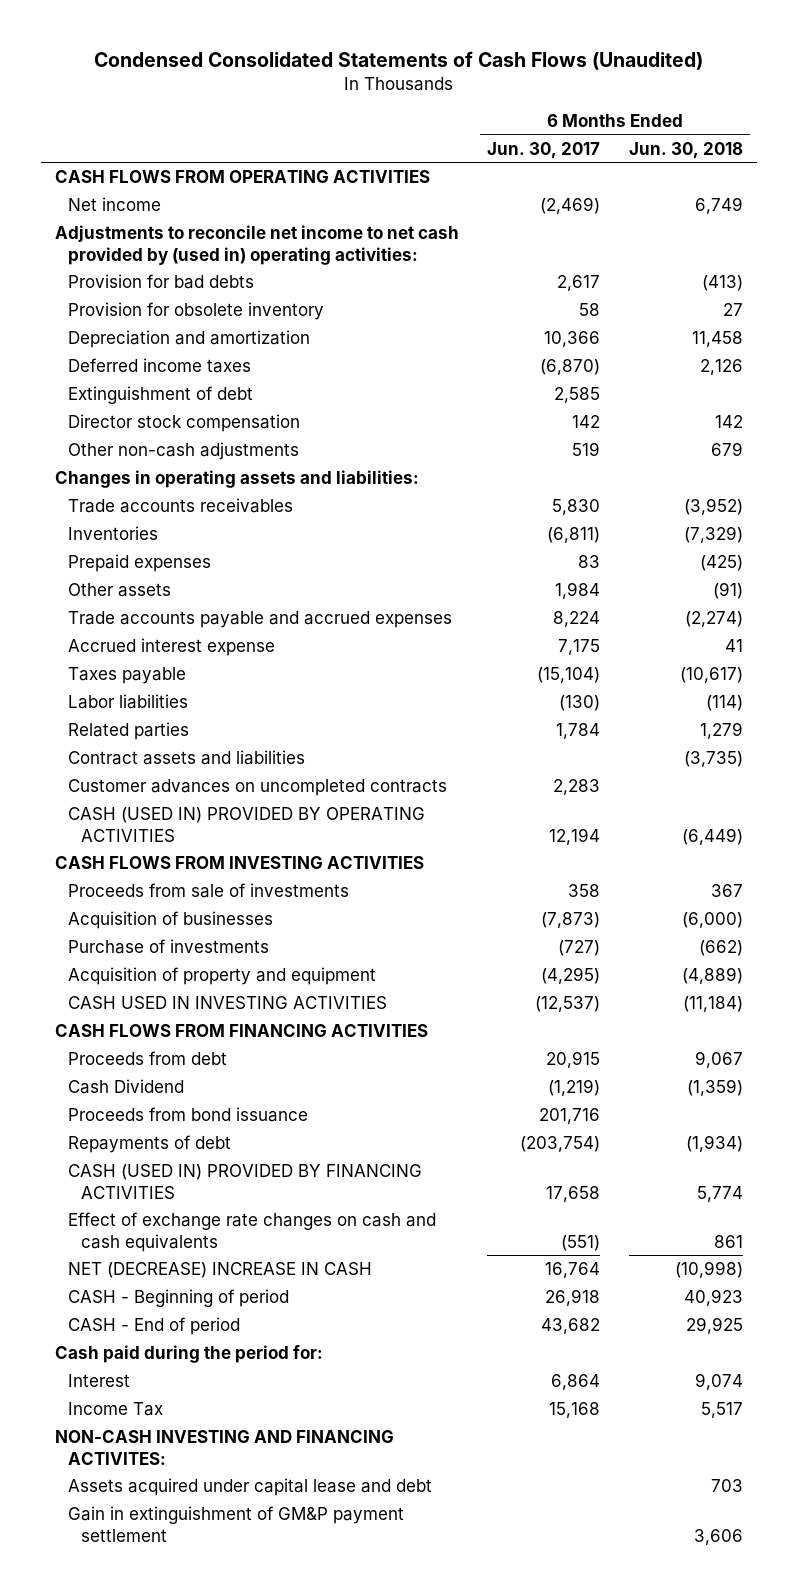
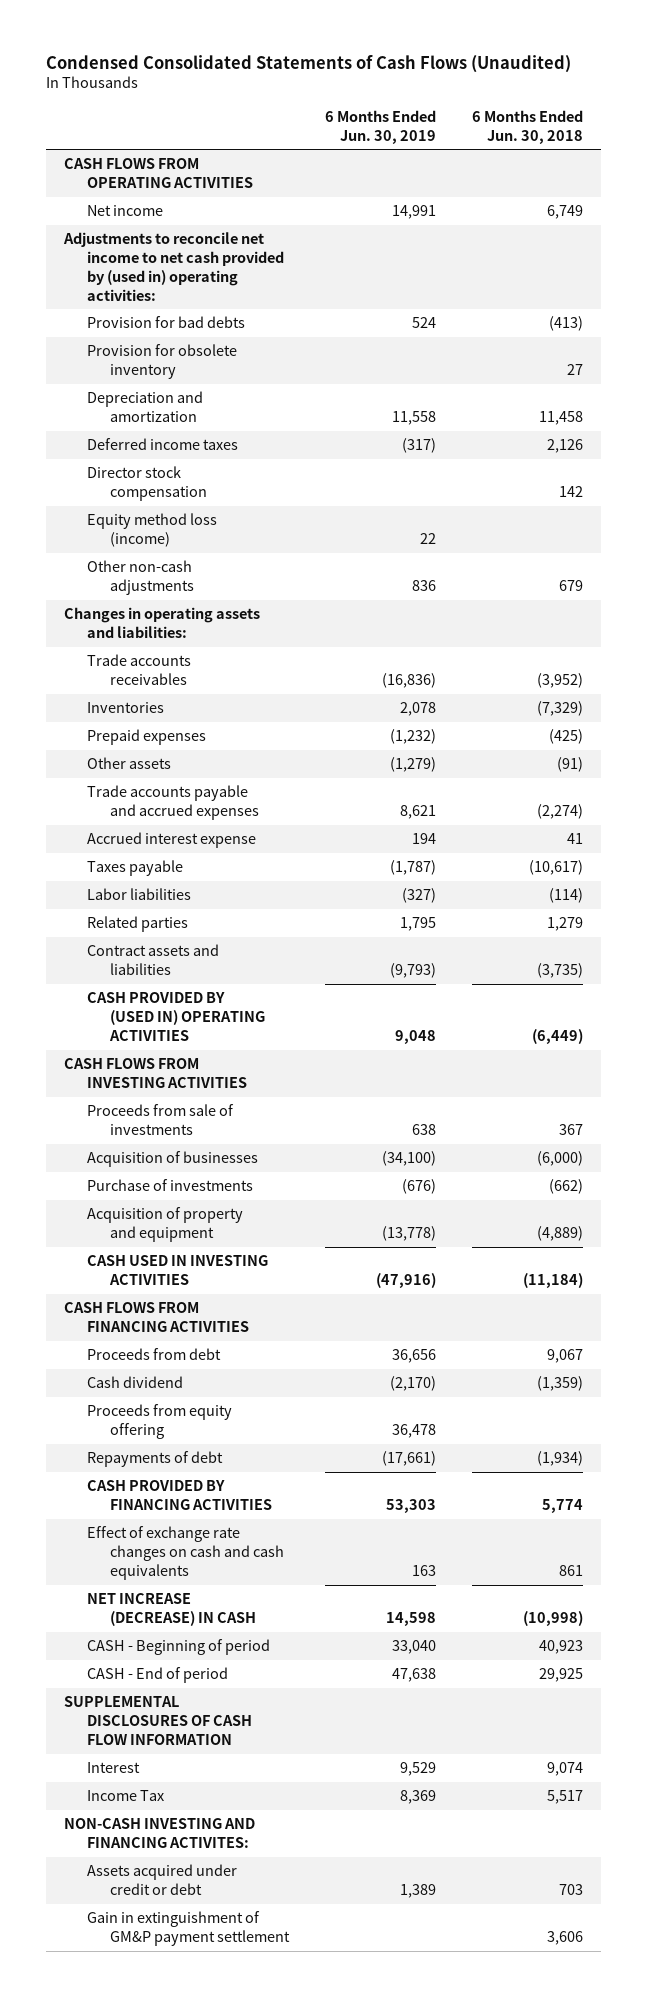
[487,141,601,159] Jun. 30, 2017 -> none
none -> [325,110,437,144] 6 Months Ended Jun. 30, 2019
[67,386,253,405] Extinguishment of debt -> none
none -> [87,513,218,548] Equity method loss (income)
[67,779,447,797] Customer advances on uncompleted contracts -> none
[67,807,425,842] CASH (USED IN) PROVIDED BY OPERATING ACTIVITIES -> [87,992,266,1041] CASH PROVIDED BY (USED IN) OPERATING ACTIVITIES
[67,1107,308,1123] Proceeds from bond issuance -> none
[67,1079,184,1095] Cash Dividend -> [87,1376,184,1389] Cash dividend
none -> [87,1404,233,1440] Proceeds from equity offering
[67,1164,422,1199] CASH (USED IN) PROVIDED BY FINANCING ACTIVITIES -> [87,1480,273,1511] CASH PROVIDED BY FINANCING ACTIVITIES
[67,1262,372,1279] NET (DECREASE) INCREASE IN CASH -> [87,1593,257,1627] NET INCREASE (DECREASE) IN CASH
[54,1345,323,1364] Cash paid during the period for: -> none
none -> [64,1696,253,1745] SUPPLEMENTAL DISCLOSURES OF CASH FLOW INFORMATION
[67,1478,432,1497] Assets acquired under capital lease and debt -> none
none -> [87,1864,238,1896] Assets acquired under credit or debt

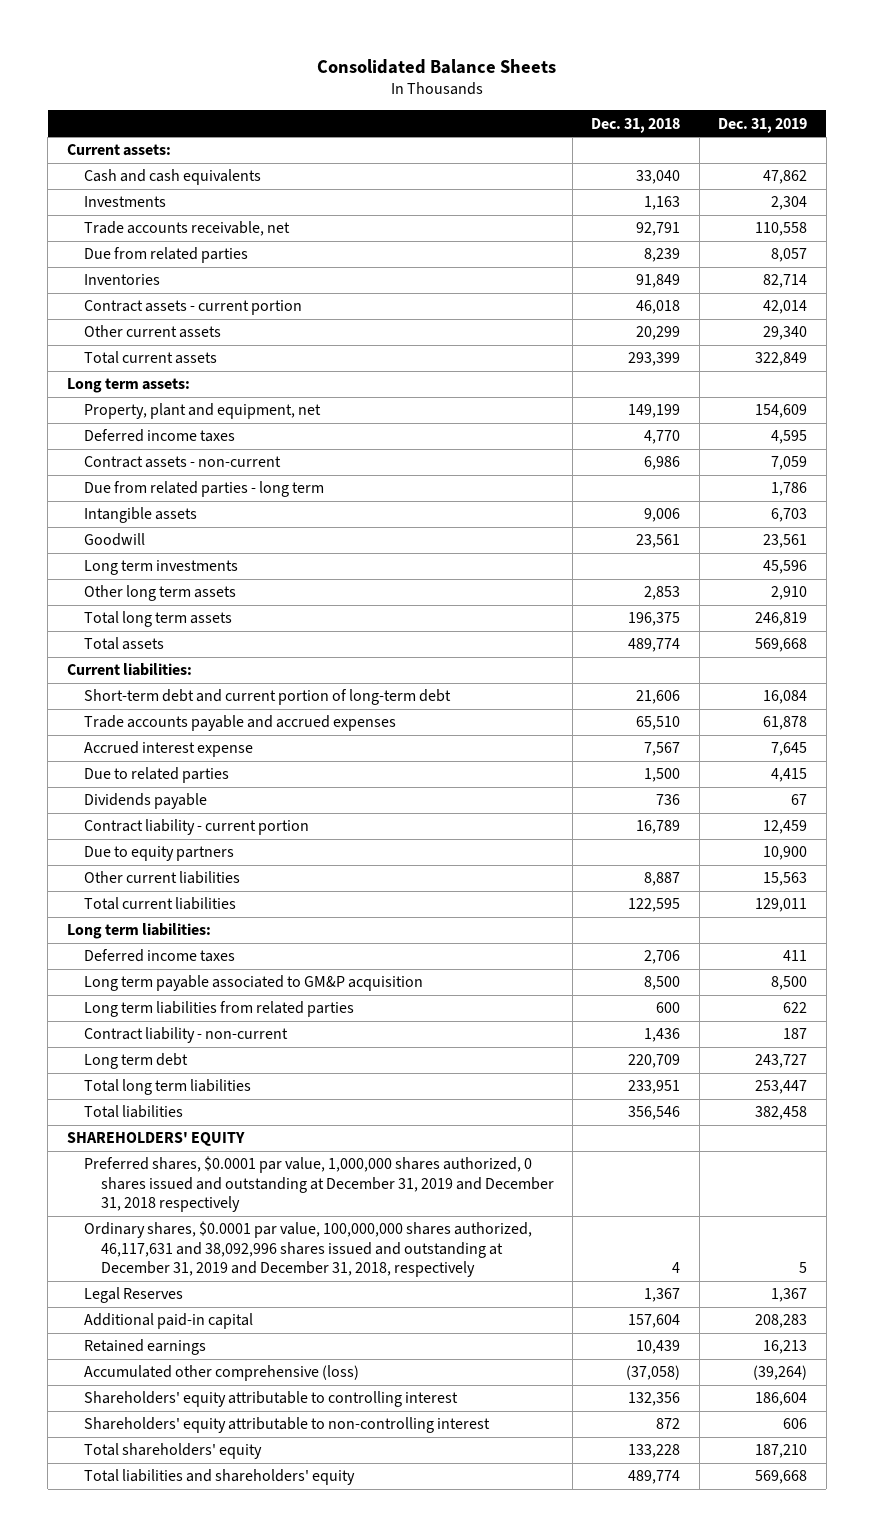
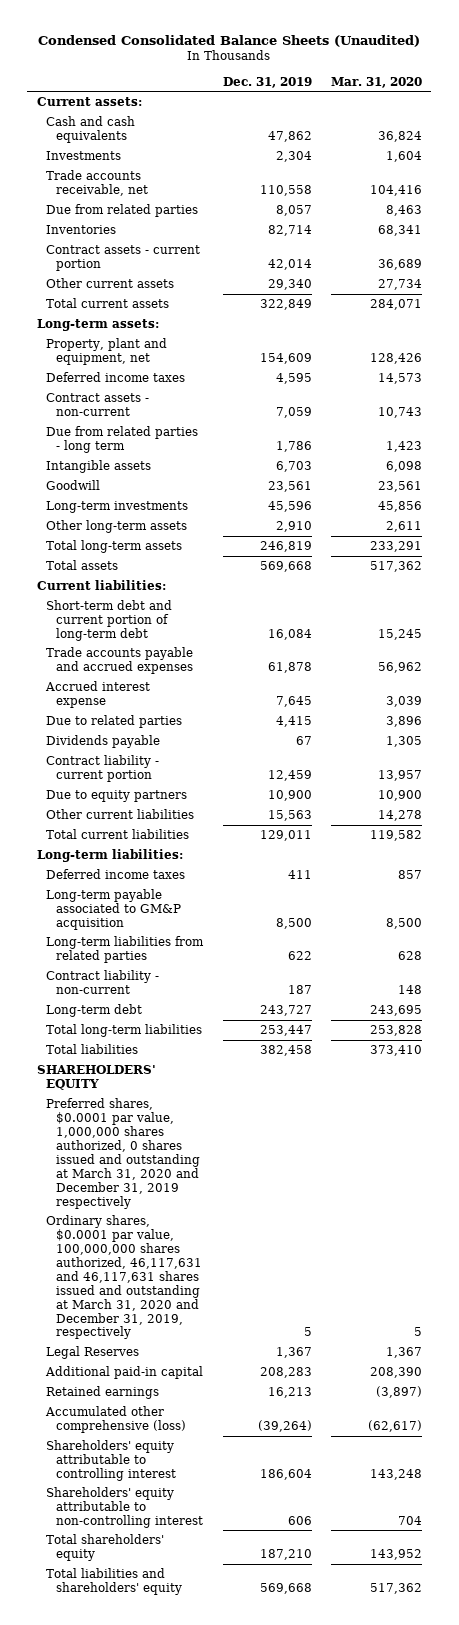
[317,58,557,74] Consolidated Balance Sheets -> [38,35,421,48] Condensed Consolidated Balance Sheets (Unaudited)
[591,117,681,133] Dec. 31, 2018 -> none
none -> [330,76,422,88] Mar. 31, 2020
[66,378,190,394] Long term assets: -> [37,318,160,331] Long-term assets:
[83,560,238,576] Long term investments -> [46,500,189,513] Long-term investments
[83,585,236,602] Other long term assets -> [46,519,188,533] Other long-term assets
[83,611,232,628] Total long term assets -> [46,539,183,553] Total long-term assets
[66,923,211,940] Long term liabilities: -> [37,848,184,862] Long-term liabilities:
[83,975,423,992] Long term payable associated to GM&P acquisition -> [46,888,181,930] Long-term payable associated to GM&P acquisition
[83,1001,354,1018] Long term liabilities from related parties -> [46,935,205,963] Long-term liabilities from related parties
[83,1053,188,1070] Long term debt -> [46,1003,143,1017] Long-term debt
[83,1079,251,1096] Total long term liabilities -> [46,1023,203,1037] Total long-term liabilities
[83,1156,554,1213] Preferred shares, $0.0001 par value, 1,000,000 shares authorized, 0 shares issued and outstanding at December 31, 2019 and December 31, 2018 respectively -> [46,1097,200,1209] Preferred shares, $0.0001 par value, 1,000,000 shares authorized, 0 shares issued and outstanding at March 31, 2020 and December 31, 2019 respectively
[83,1221,532,1278] Ordinary shares, $0.0001 par value, 100,000,000 shares authorized, 46,117,631 and 38,092,996 shares issued and outstanding at December 31, 2019 and December 31, 2018, respectively -> [46,1214,202,1340] Ordinary shares, $0.0001 par value, 100,000,000 shares authorized, 46,117,631 and 46,117,631 shares issued and outstanding at March 31, 2020 and December 31, 2019, respectively

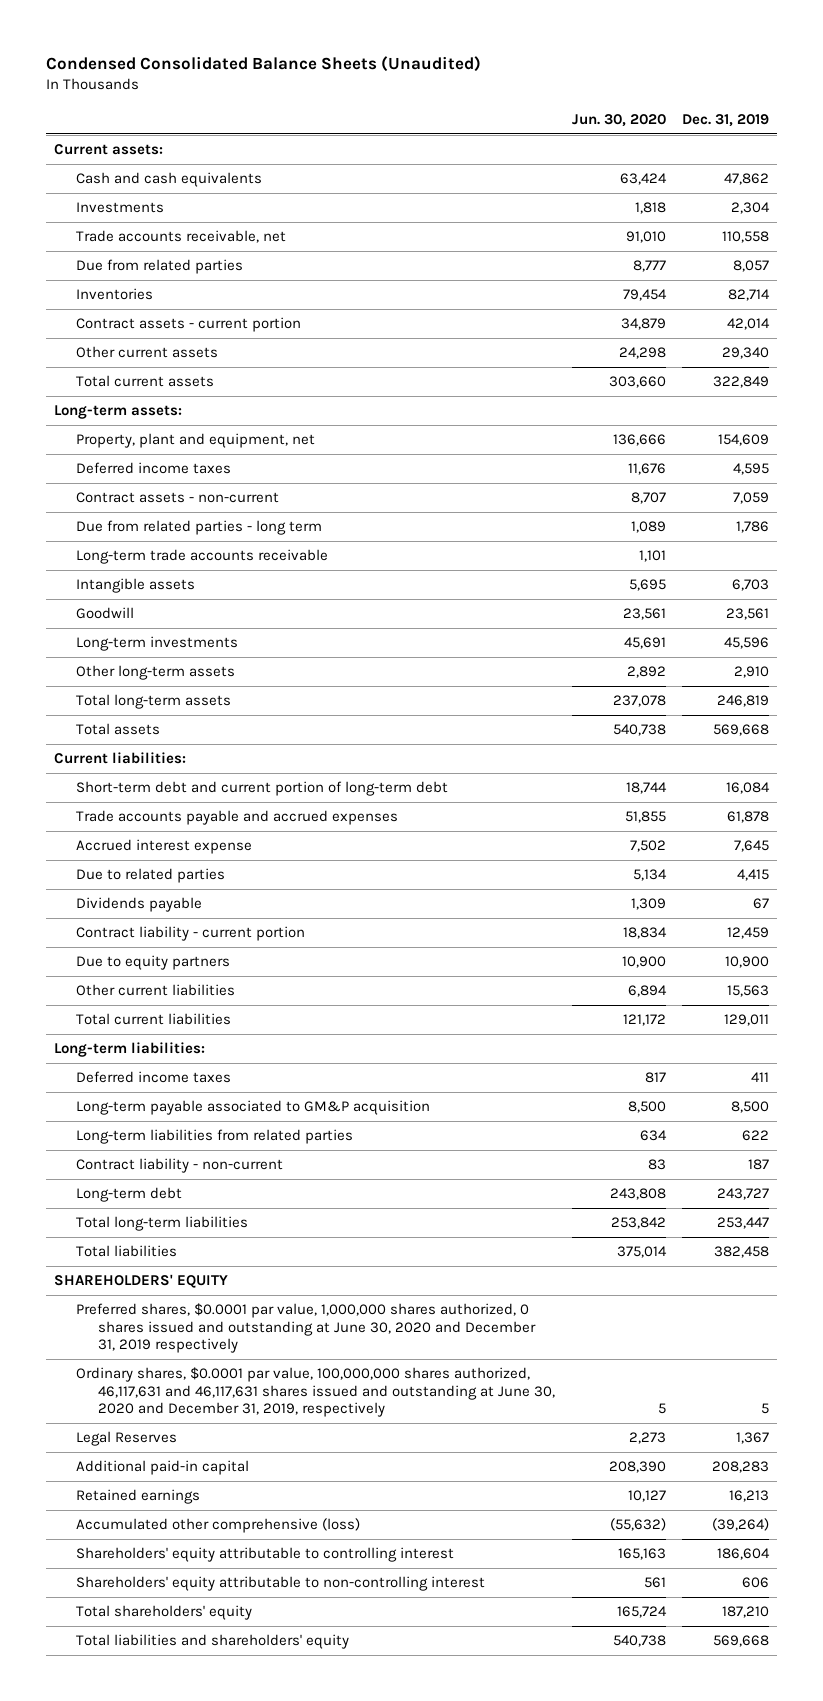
[330,76,422,88] Mar. 31, 2020 -> none
none -> [571,113,666,127] Jun. 30, 2020
none -> [76,549,329,565] Long-term trade accounts receivable
[46,1097,200,1209] Preferred shares, $0.0001 par value, 1,000,000 shares authorized, 0 shares issued and outstanding at March 31, 2020 and December 31, 2019 respectively -> [76,1303,537,1354] Preferred shares, $0.0001 par value, 1,000,000 shares authorized, 0 shares issued and outstanding at June 30, 2020 and December 31, 2019 respectively
[46,1214,202,1340] Ordinary shares, $0.0001 par value, 100,000,000 shares authorized, 46,117,631 and 46,117,631 shares issued and outstanding at March 31, 2020 and December 31, 2019, respectively -> [76,1367,556,1418] Ordinary shares, $0.0001 par value, 100,000,000 shares authorized, 46,117,631 and 46,117,631 shares issued and outstanding at June 30, 2020 and December 31, 2019, respectively

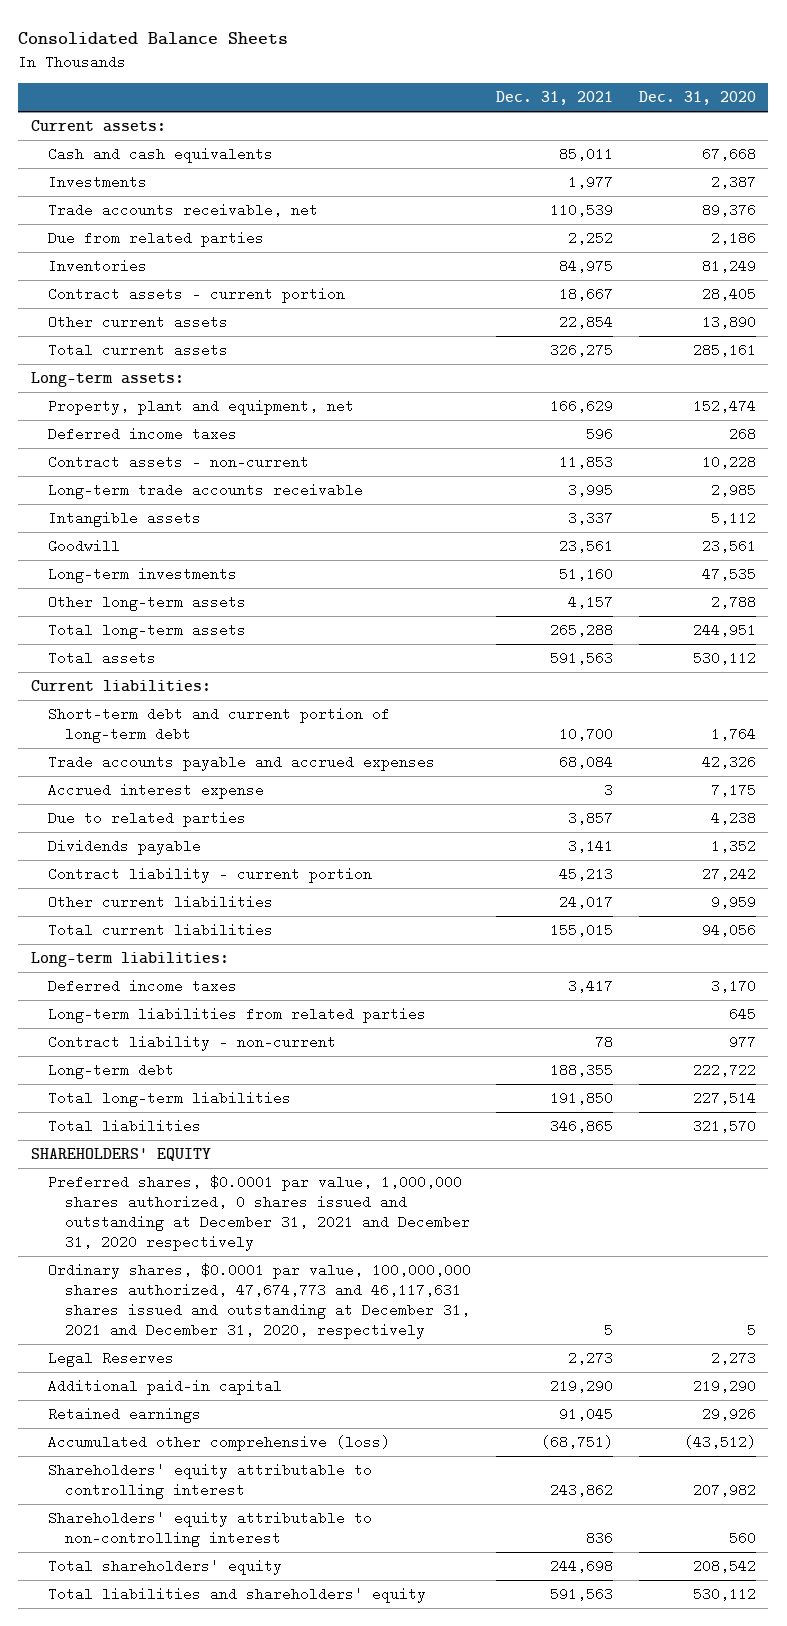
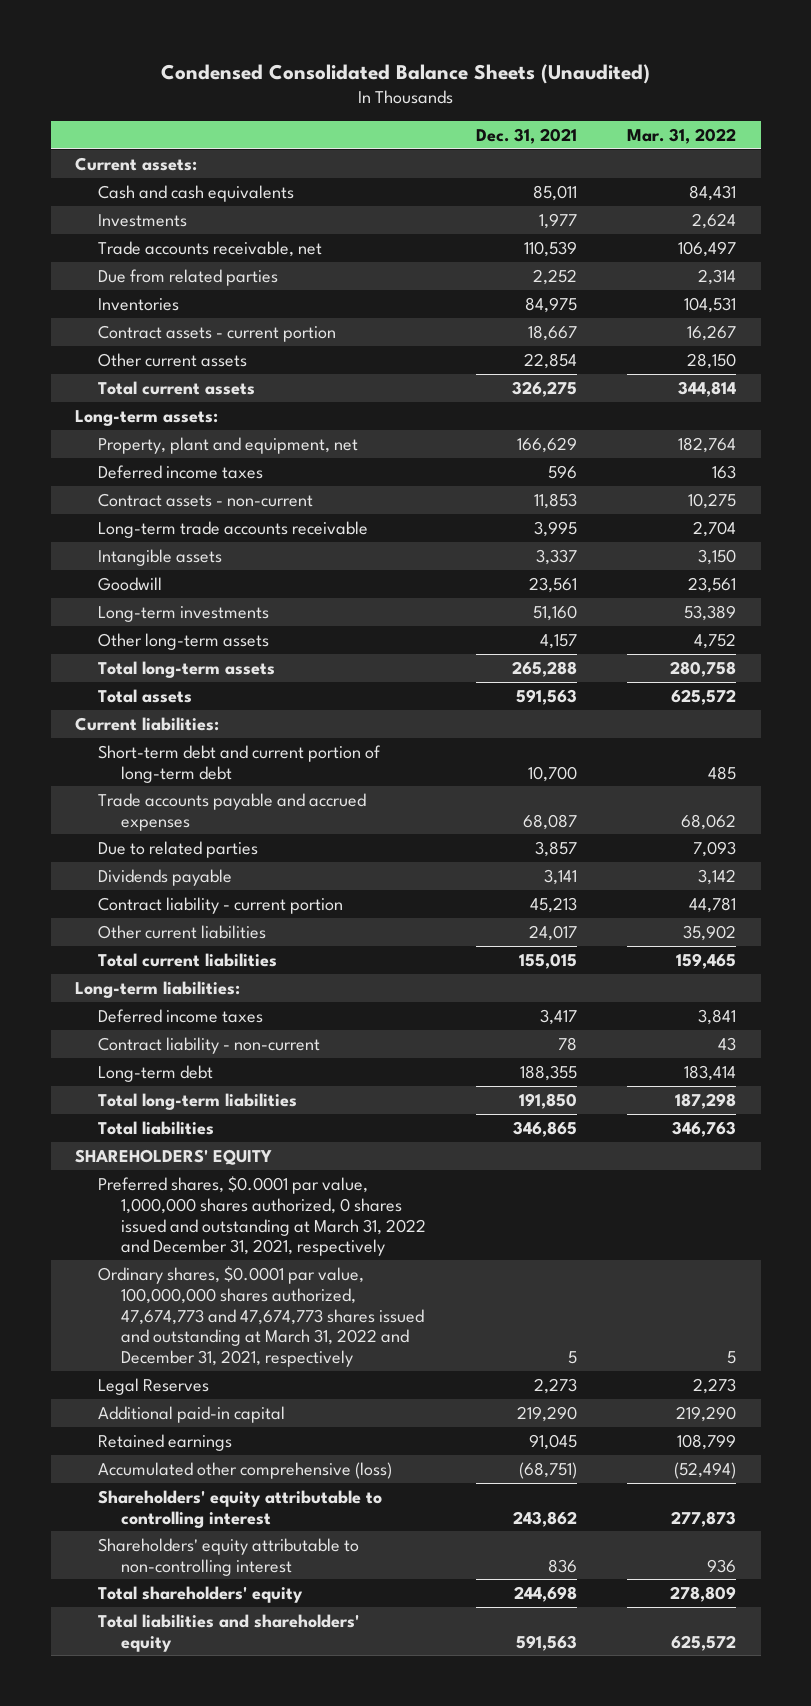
[18,32,289,46] Consolidated Balance Sheets -> [160,63,650,84] Condensed Consolidated Balance Sheets (Unaudited)
[638,91,756,106] Dec. 31, 2020 -> none
none -> [626,127,736,144] Mar. 31, 2022
[48,782,265,799] Accrued interest expense -> none
[559,754,614,769] 68,084 -> [523,813,578,830] 68,087
[48,1006,427,1023] Long-term liabilities from related parties -> none
[48,1174,471,1252] Preferred shares, $0.0001 par value, 1,000,000 shares authorized, 0 shares issued and outstanding at December 31, 2021 and December 31, 2020 respectively -> [98,1175,427,1257] Preferred shares, $0.0001 par value, 1,000,000 shares authorized, 0 shares issued and outstanding at March 31, 2022 and December 31, 2021, respectively
[48,1262,472,1340] Ordinary shares, $0.0001 par value, 100,000,000 shares authorized, 47,674,773 and 46,117,631 shares issued and outstanding at December 31, 2021 and December 31, 2020, respectively -> [98,1265,425,1368] Ordinary shares, $0.0001 par value, 100,000,000 shares authorized, 47,674,773 and 47,674,773 shares issued and outstanding at March 31, 2022 and December 31, 2021, respectively

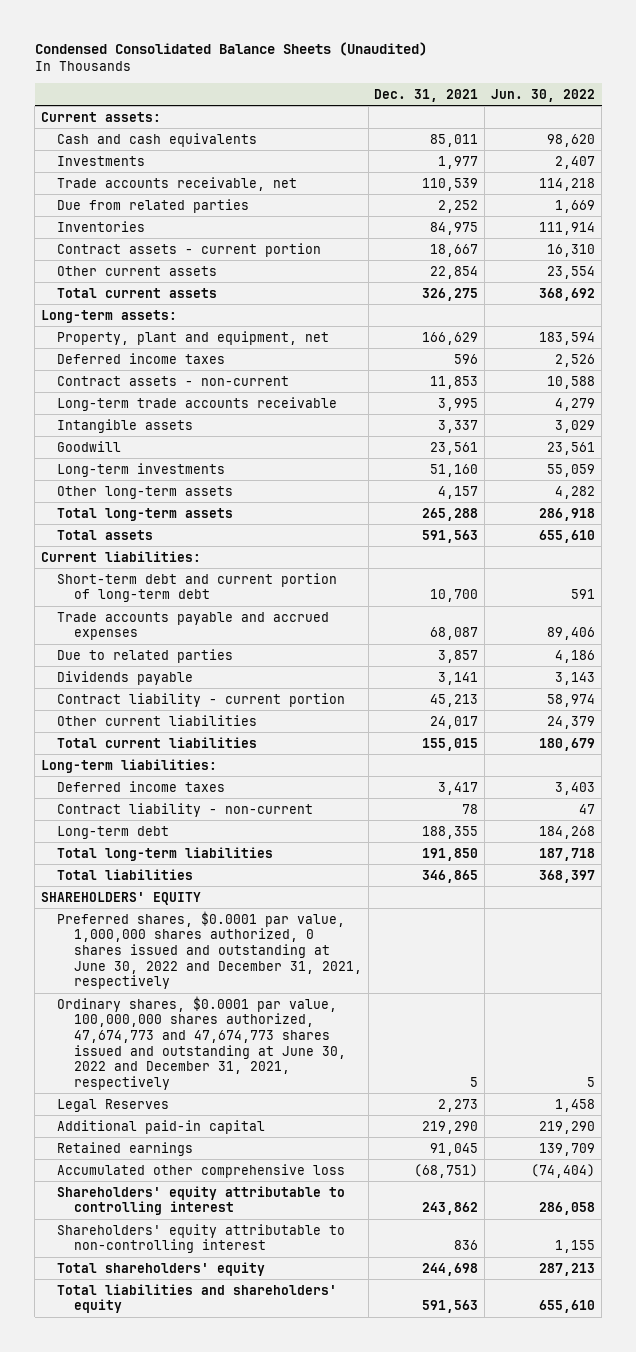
[626,127,736,144] Mar. 31, 2022 -> none
none -> [491,88,596,102] Jun. 30, 2022
[98,1175,427,1257] Preferred shares, $0.0001 par value, 1,000,000 shares authorized, 0 shares issued and outstanding at March 31, 2022 and December 31, 2021, respectively -> [57,910,362,990] Preferred shares, $0.0001 par value, 1,000,000 shares authorized, 0 shares issued and outstanding at June 30, 2022 and December 31, 2021, respectively
[98,1265,425,1368] Ordinary shares, $0.0001 par value, 100,000,000 shares authorized, 47,674,773 and 47,674,773 shares issued and outstanding at March 31, 2022 and December 31, 2021, respectively -> [57,995,346,1090] Ordinary shares, $0.0001 par value, 100,000,000 shares authorized, 47,674,773 and 47,674,773 shares issued and outstanding at June 30, 2022 and December 31, 2021, respectively
[98,1461,393,1479] Accumulated other comprehensive (loss) -> [57,1163,346,1178] Accumulated other comprehensive loss

